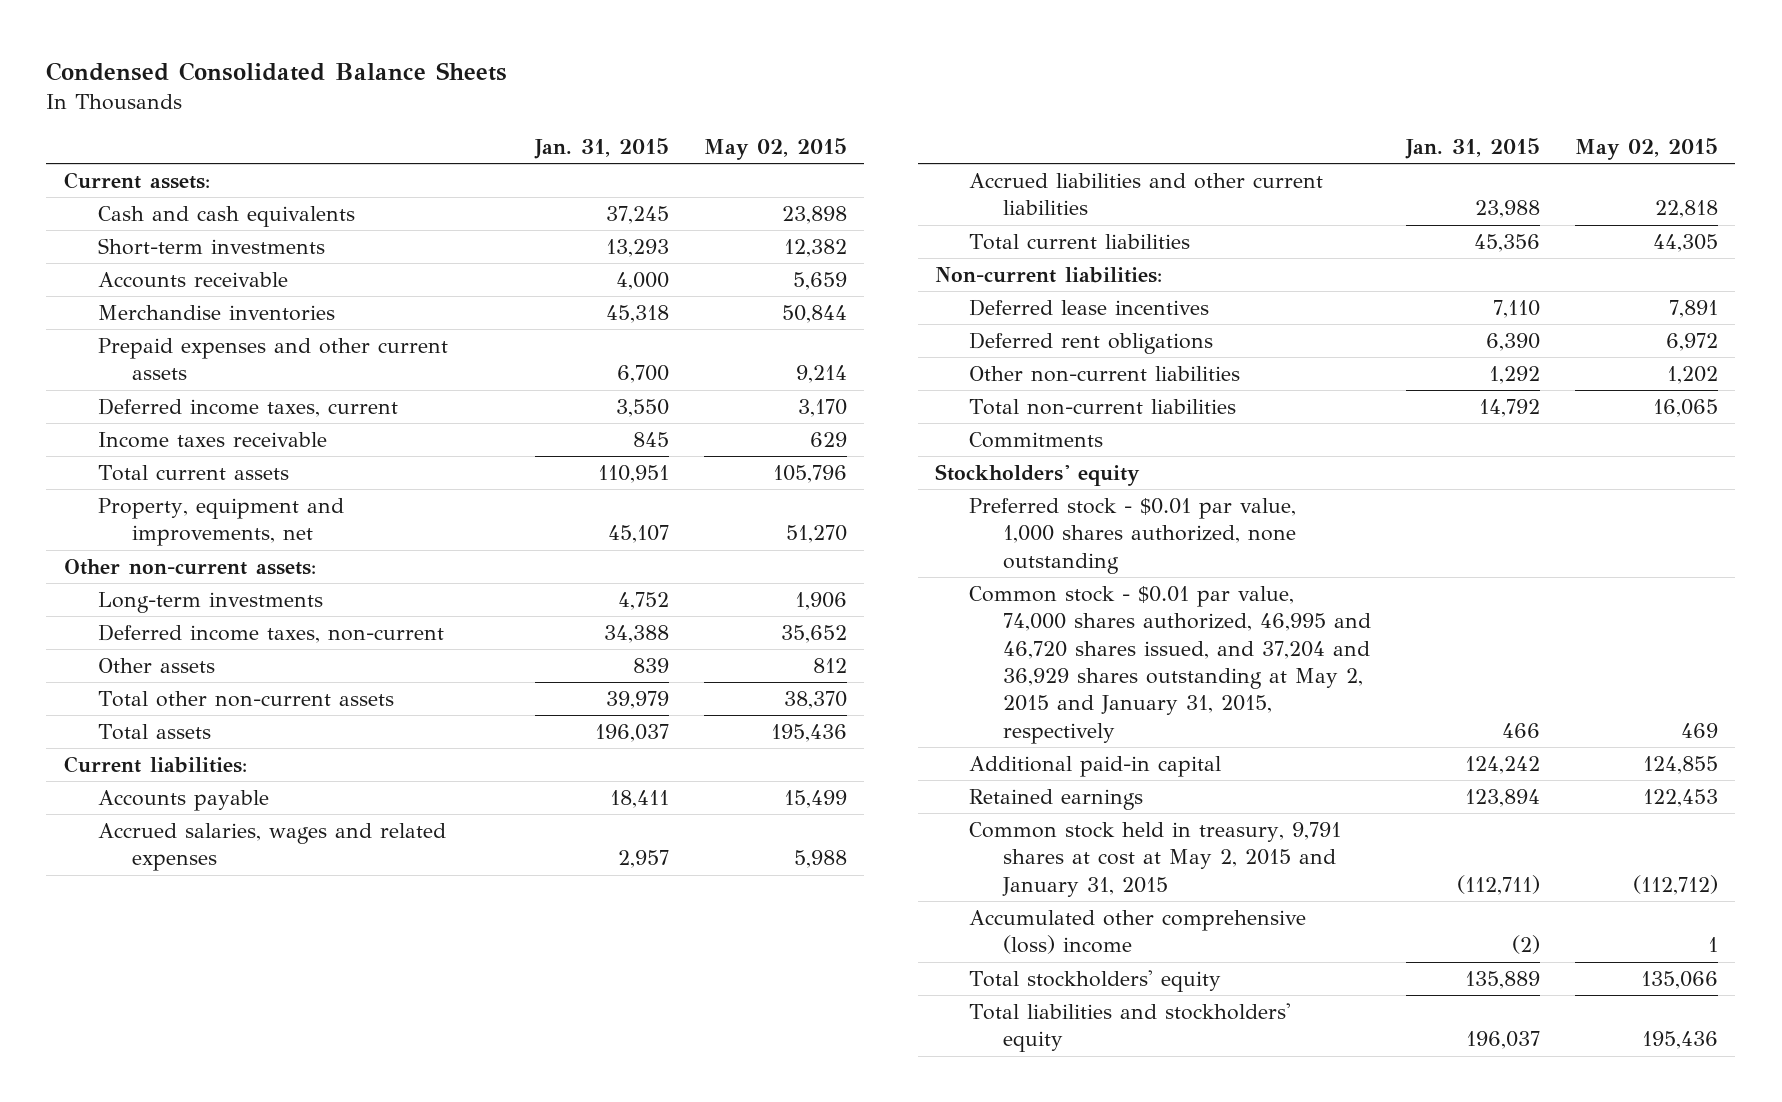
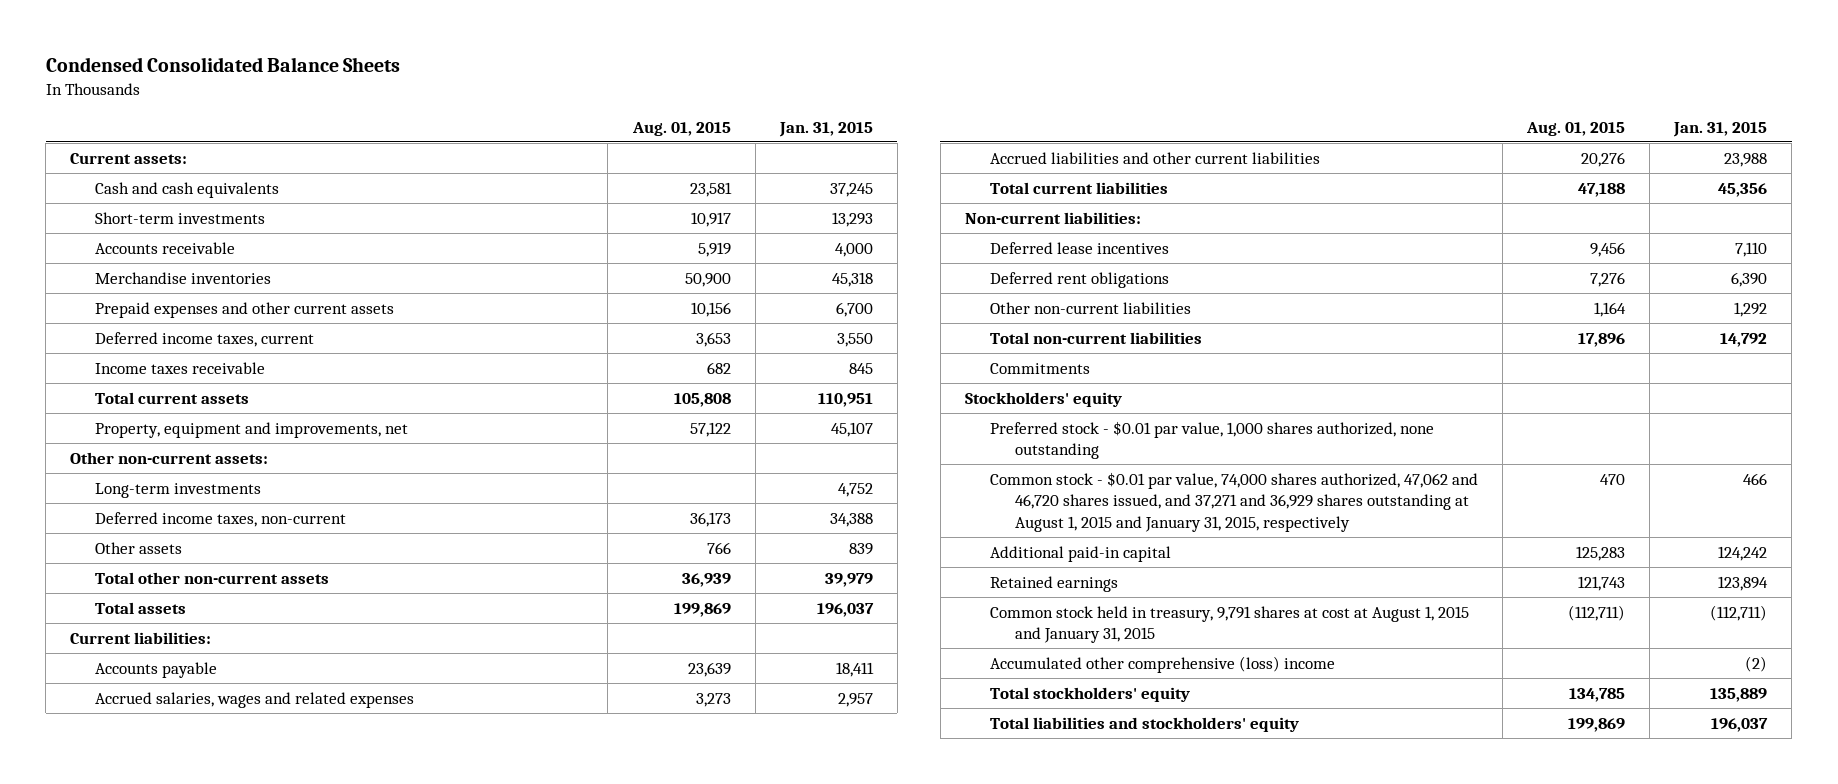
[703,137,847,160] May 02, 2015 -> none
none -> [631,121,731,136] Aug. 01, 2015
[968,586,1371,744] Common stock - $0.01 par value, 74,000 shares authorized, 46,995 and 46,720 shares issued, and 37,204 and 36,929 shares outstanding at May 2, 2015 and January 31, 2015, respectively -> [989,471,1478,532] Common stock - $0.01 par value, 74,000 shares authorized, 47,062 and 46,720 shares issued, and 37,271 and 36,929 shares outstanding at August 1, 2015 and January 31, 2015, respectively
[968,822,1341,897] Common stock held in treasury, 9,791 shares at cost at May 2, 2015 and January 31, 2015 -> [989,605,1469,644] Common stock held in treasury, 9,791 shares at cost at August 1, 2015 and January 31, 2015

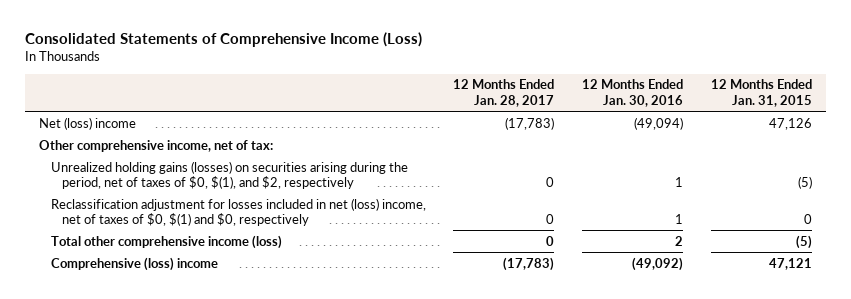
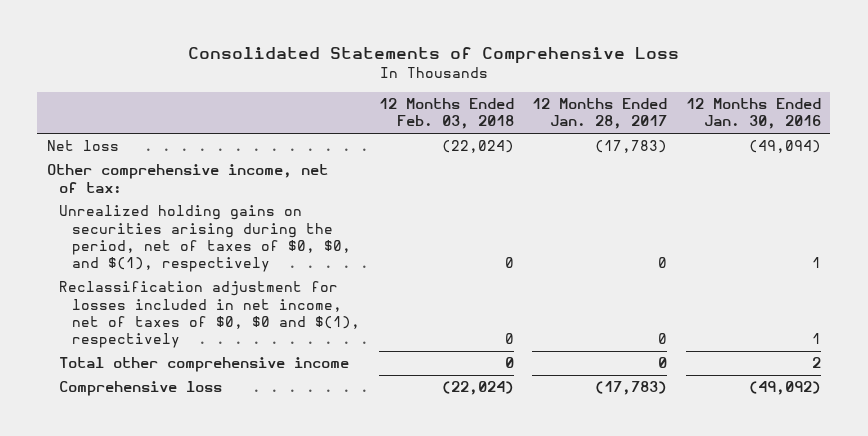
[24,32,422,48] Consolidated Statements of Comprehensive Income (Loss) -> [187,47,679,65] Consolidated Statements of Comprehensive Loss
[711,79,813,107] 12 Months Ended Jan. 31, 2015 -> none
none -> [378,98,514,130] 12 Months Ended Feb. 03, 2018
[38,116,136,130] Net (loss) income -> [46,140,119,152] Net loss
[50,160,408,189] Unrealized holding gains (losses) on securities arising during the period, net of taxes of $0, $(1), and $2, respectively -> [59,205,352,272] Unrealized holding gains on securities arising during the period, net of taxes of $0, $0, and $(1), respectively
[50,197,426,226] Reclassification adjustment for losses included in net (loss) income, net of taxes of $0, $(1) and $0, respectively -> [59,281,361,348] Reclassification adjustment for losses included in net income, net of taxes of $0, $0 and $(1), respectively
[50,234,282,249] Total other comprehensive income (loss) -> [59,357,350,373] Total other comprehensive income
[50,256,218,271] Comprehensive (loss) income -> [59,381,223,397] Comprehensive loss

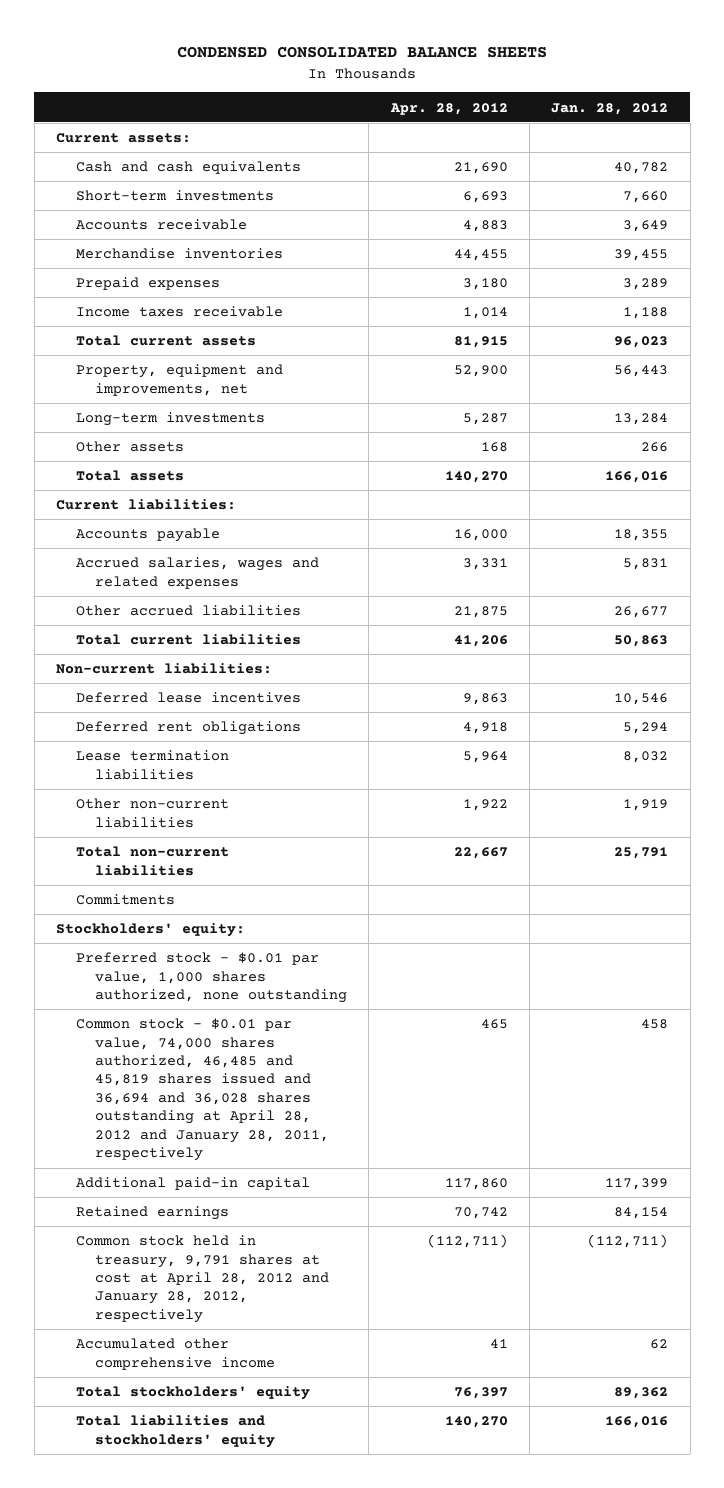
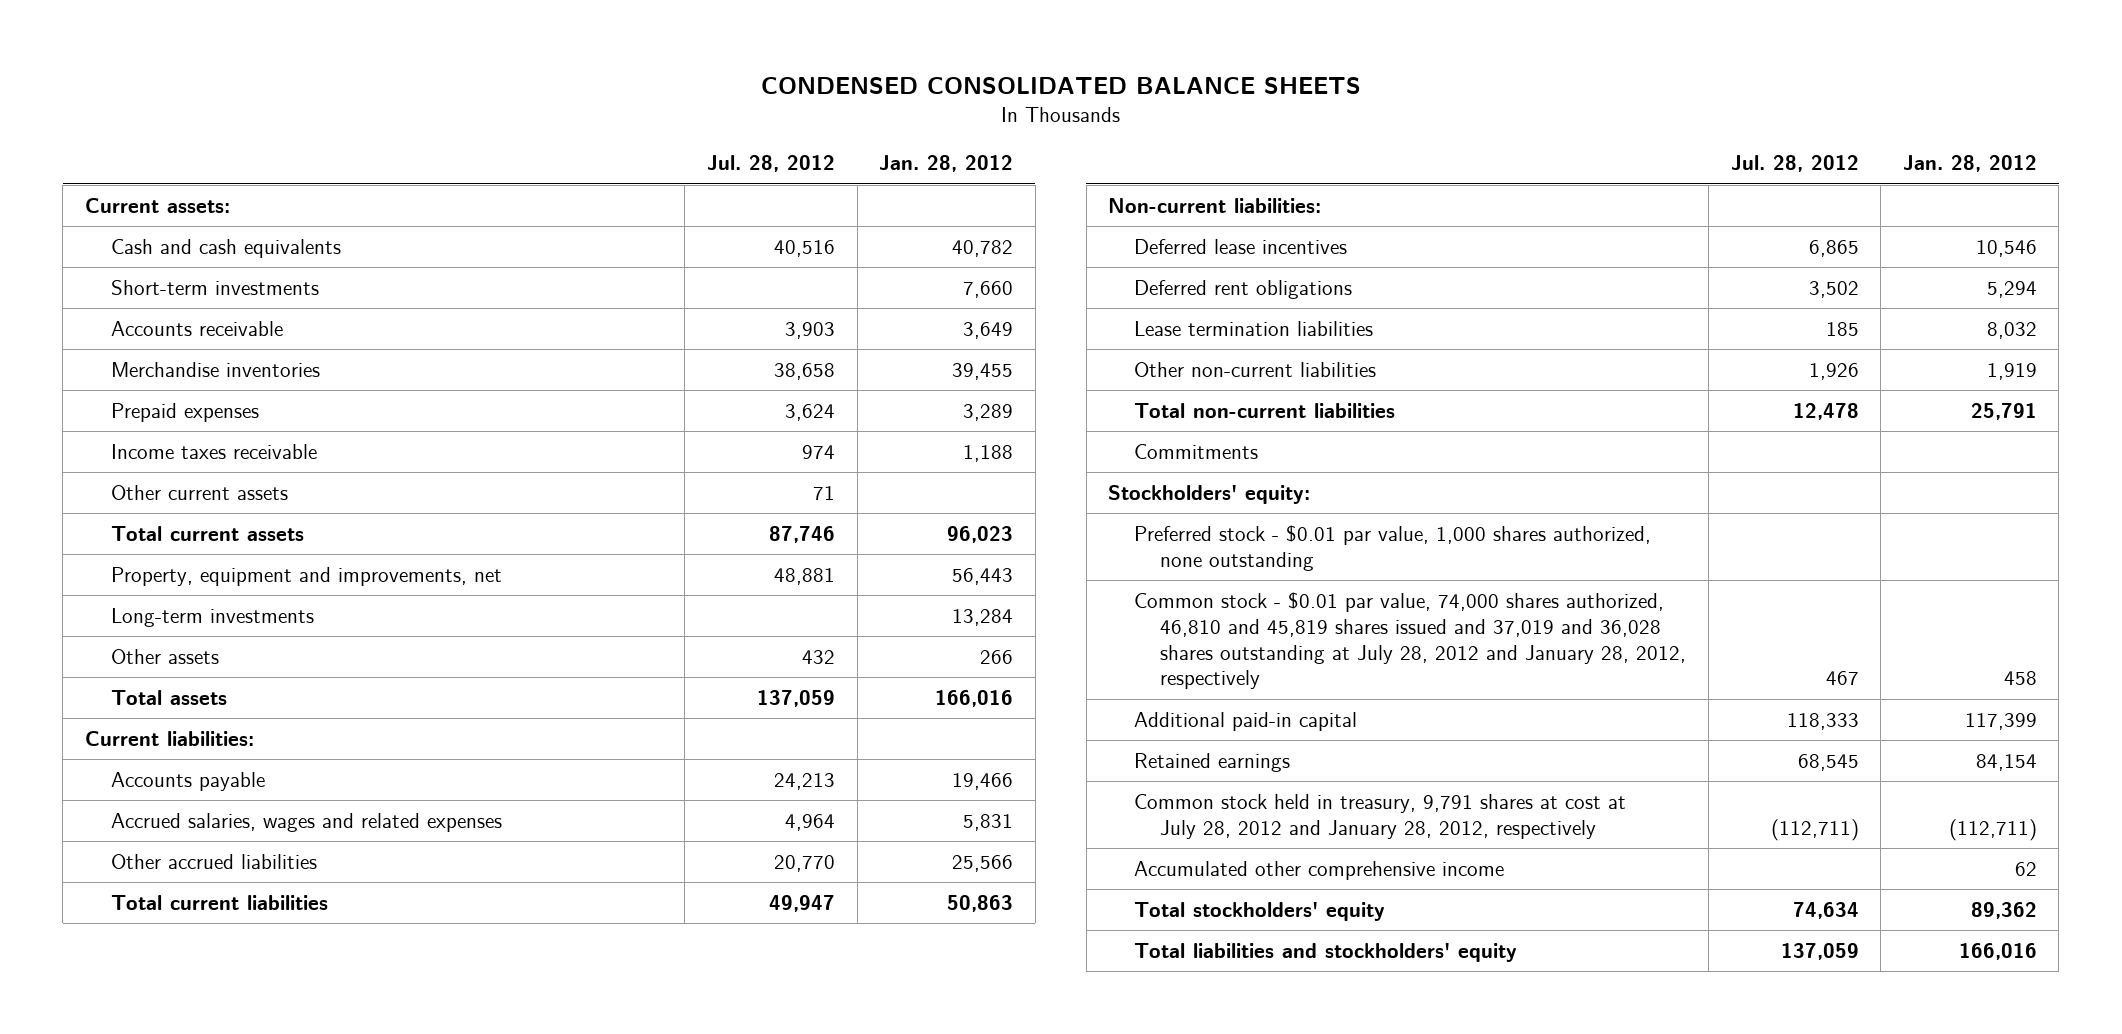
[389,102,508,115] Apr. 28, 2012 -> none
none -> [707,155,836,173] Jul. 28, 2012
none -> [110,484,288,500] Other current assets
[614,529,669,542] 18,355 -> [952,772,1014,790] 19,466
[614,606,669,619] 26,677 -> [952,854,1014,872] 25,566
[75,1018,330,1162] Common stock - $0.01 par value, 74,000 shares authorized, 46,485 and 45,819 shares issued and 36,694 and 36,028 shares outstanding at April 28, 2012 and January 28, 2011, respectively -> [1134,591,1687,690] Common stock - $0.01 par value, 74,000 shares authorized, 46,810 and 45,819 shares issued and 37,019 and 36,028 shares outstanding at July 28, 2012 and January 28, 2012, respectively
[75,1235,330,1323] Common stock held in treasury, 9,791 shares at cost at April 28, 2012 and January 28, 2012, respectively -> [1134,793,1627,839] Common stock held in treasury, 9,791 shares at cost at July 28, 2012 and January 28, 2012, respectively

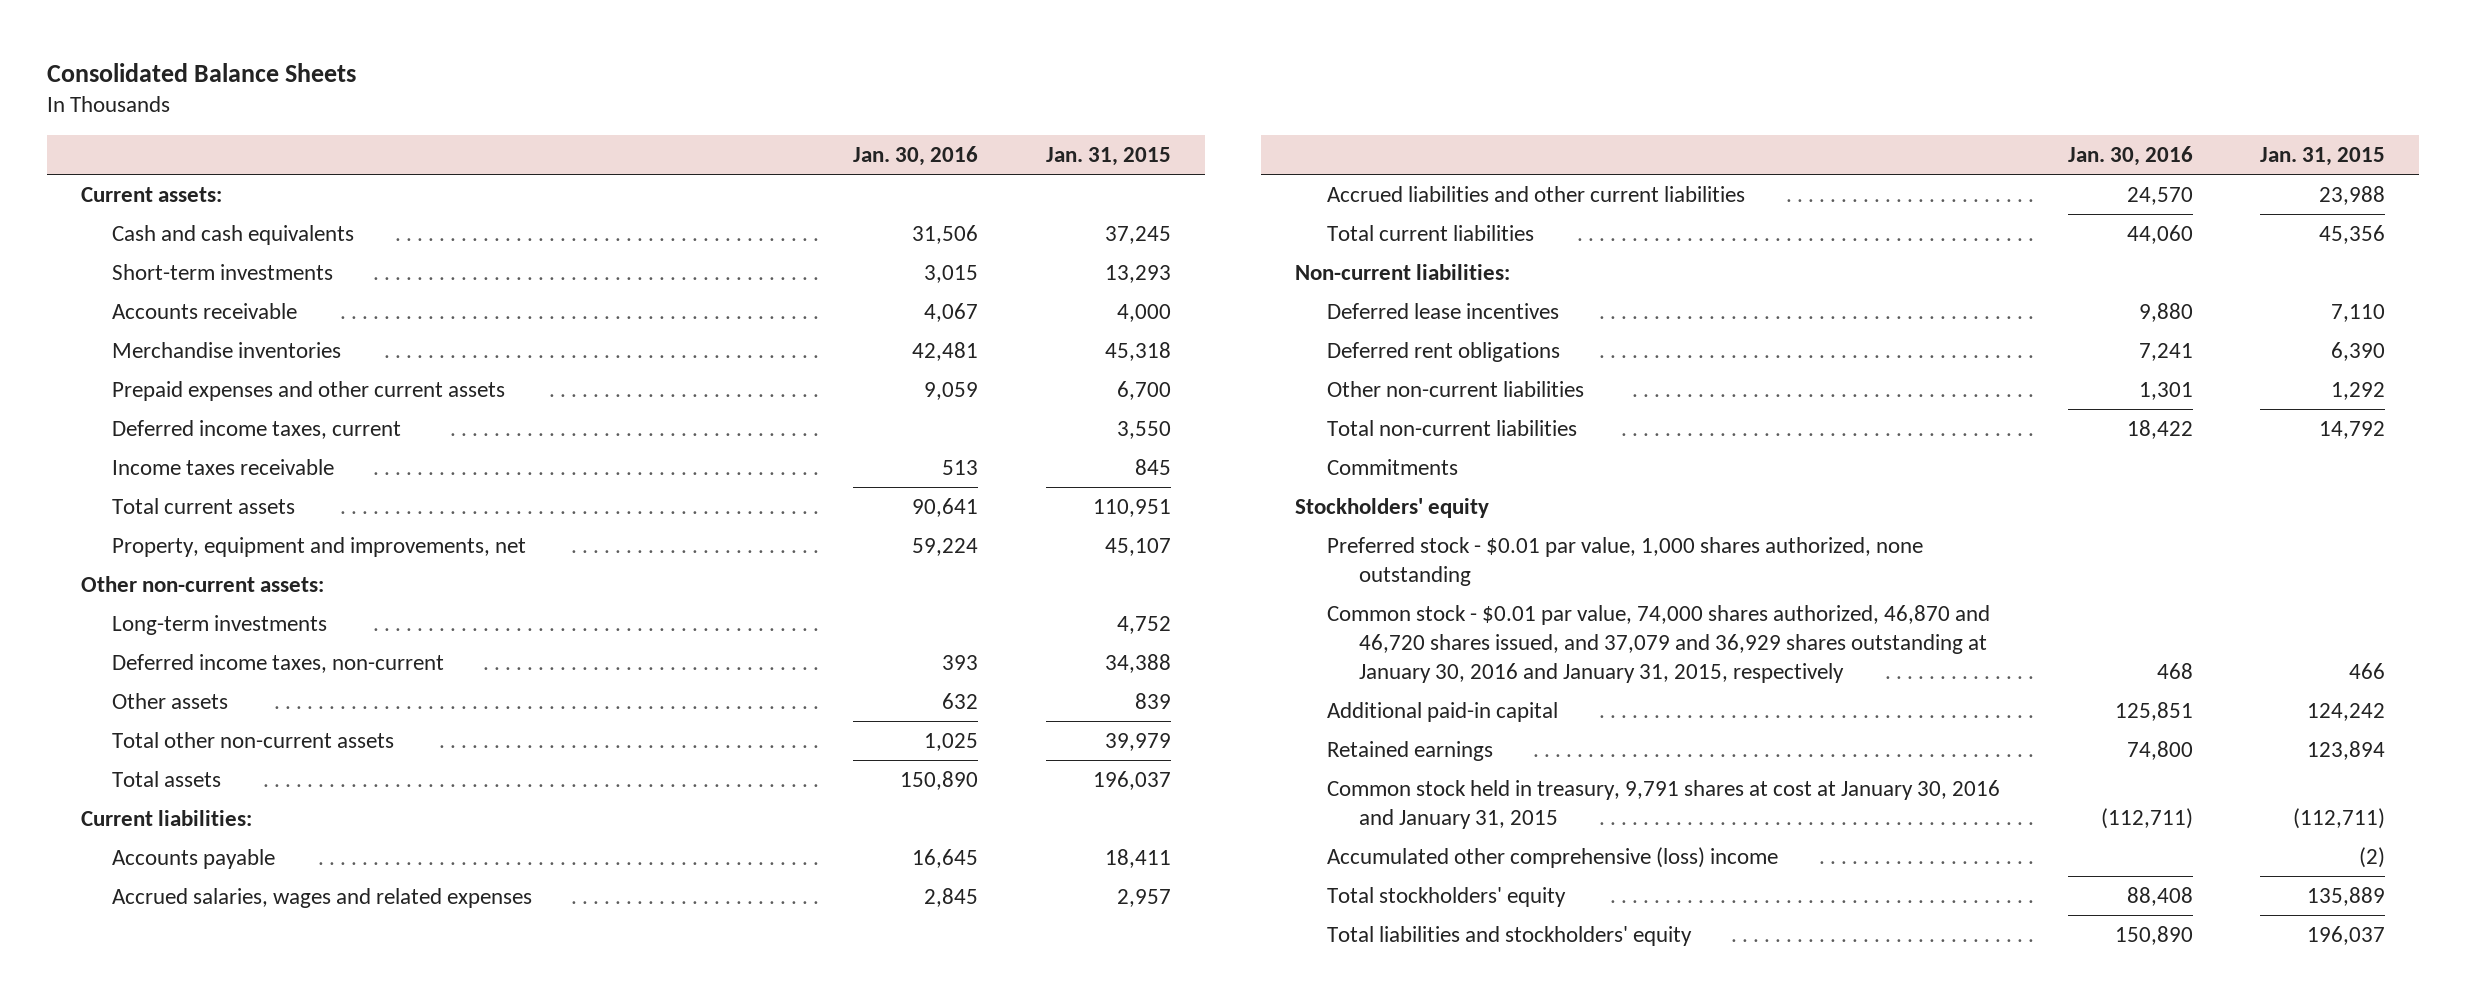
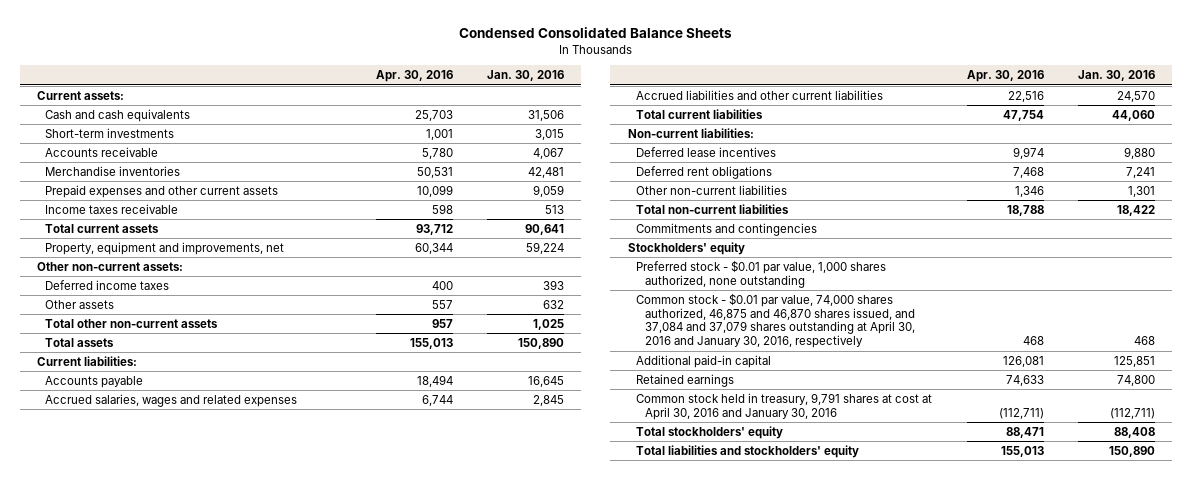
[46,62,356,82] Consolidated Balance Sheets -> [458,26,732,38] Condensed Consolidated Balance Sheets
[1045,146,1171,166] Jan. 31, 2015 -> none
none -> [375,70,453,83] Apr. 30, 2016
[112,420,402,440] Deferred income taxes, current -> none
[112,615,328,636] Long-term investments -> none
[112,654,445,674] Deferred income taxes, non-current -> [45,280,170,291] Deferred income taxes
[1326,459,1458,476] Commitments -> [636,223,818,237] Commitments and contingencies
[1326,605,1990,683] Common stock - $0.01 par value, 74,000 shares authorized, 46,870 and 46,720 shares issued, and 37,079 and 36,929 shares outstanding at January 30, 2016 and January 31, 2015, respectively -> [636,293,915,349] Common stock - $0.01 par value, 74,000 shares authorized, 46,875 and 46,870 shares issued, and 37,084 and 37,079 shares outstanding at April 30, 2016 and January 30, 2016, respectively
[1326,847,1778,869] Accumulated other comprehensive (loss) income -> none
[1326,780,2000,829] Common stock held in treasury, 9,791 shares at cost at January 30, 2016 and January 31, 2015 -> [636,393,933,420] Common stock held in treasury, 9,791 shares at cost at April 30, 2016 and January 30, 2016

